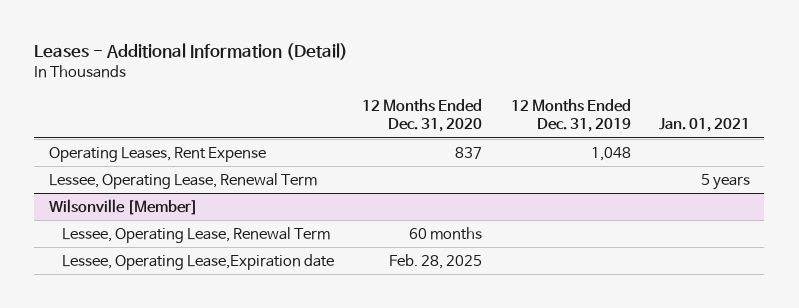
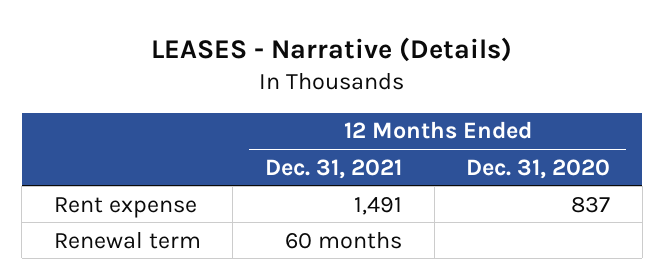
[34,43,349,61] Leases - Additional Information (Detail) -> [150,36,512,62] LEASES - Narrative (Details)
[510,98,631,133] 12 Months Ended Dec. 31, 2019 -> none
[659,118,751,133] Jan. 01, 2021 -> none
none -> [264,158,402,179] Dec. 31, 2021
[48,198,198,215] Wilsonville [Member] -> none
[62,226,331,243] Lessee, Operating Lease, Renewal Term -> none
[62,253,335,270] Lessee, Operating Lease,Expiration date -> none
[48,146,266,162] Operating Leases, Rent Expense -> [53,196,197,218] Rent expense
[48,172,317,189] Lessee, Operating Lease, Renewal Term -> [53,230,201,249] Renewal term

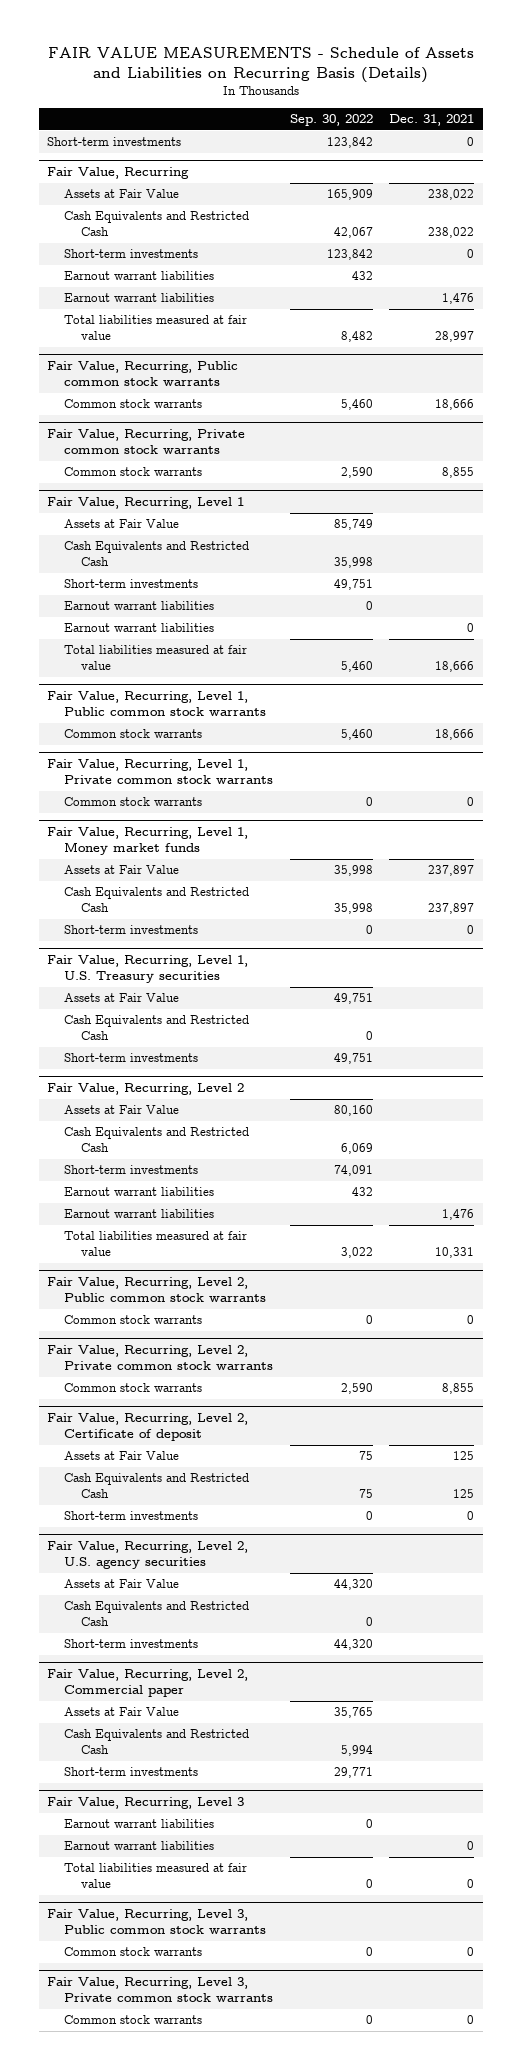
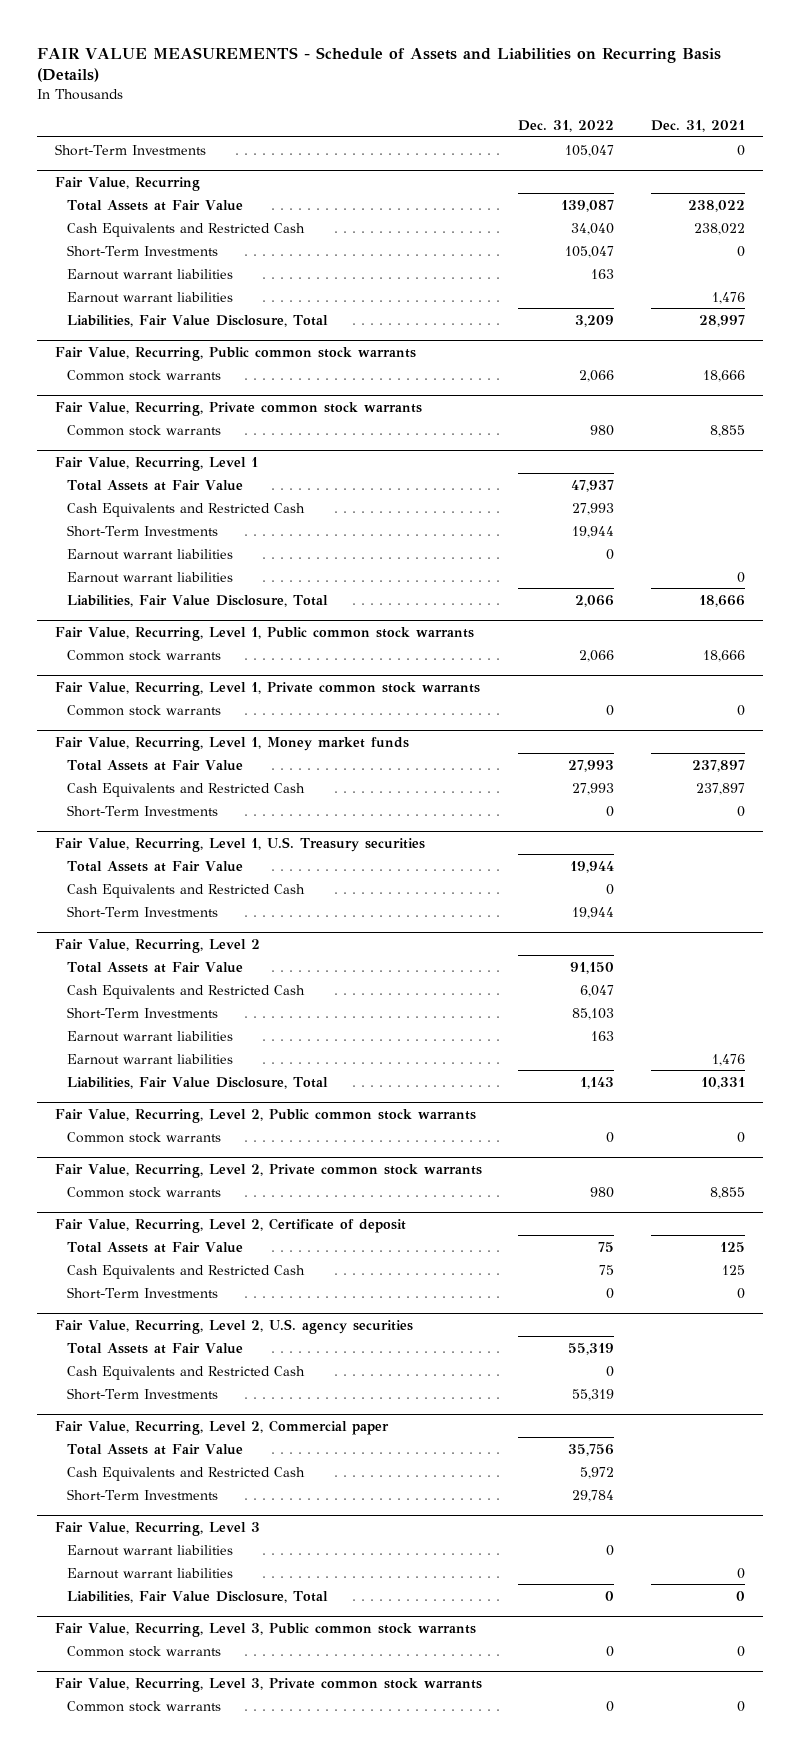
[289,114,373,127] Sep. 30, 2022 -> none
none -> [518,119,615,132] Dec. 31, 2022
[47,137,182,147] Short-term investments -> [55,143,207,156] Short-Term Investments
[64,189,180,199] Assets at Fair Value -> [66,199,243,211] Total Assets at Fair Value
[64,249,199,259] Short-term investments -> [66,244,218,257] Short-Term Investments
[64,315,248,341] Total liabilities measured at fair value -> [66,314,328,327] Liabilities, Fair Value Disclosure, Total
[64,519,180,529] Assets at Fair Value -> [66,479,243,491] Total Assets at Fair Value
[64,579,199,589] Short-term investments -> [66,524,218,537] Short-Term Investments
[64,645,248,671] Total liabilities measured at fair value -> [66,594,328,607] Liabilities, Fair Value Disclosure, Total
[64,865,180,875] Assets at Fair Value -> [66,759,243,771] Total Assets at Fair Value
[64,925,199,935] Short-term investments -> [66,804,218,817] Short-Term Investments
[64,993,180,1003] Assets at Fair Value -> [66,860,243,872] Total Assets at Fair Value
[64,1053,199,1063] Short-term investments -> [66,905,218,918] Short-Term Investments
[64,1105,180,1115] Assets at Fair Value -> [66,961,243,973] Total Assets at Fair Value
[64,1165,199,1175] Short-term investments -> [66,1006,218,1019] Short-Term Investments
[64,1231,248,1257] Total liabilities measured at fair value -> [66,1076,328,1089] Liabilities, Fair Value Disclosure, Total
[64,1451,180,1461] Assets at Fair Value -> [66,1241,243,1253] Total Assets at Fair Value
[64,1511,199,1521] Short-term investments -> [66,1286,218,1299] Short-Term Investments
[64,1579,180,1589] Assets at Fair Value -> [66,1342,243,1354] Total Assets at Fair Value
[64,1639,199,1649] Short-term investments -> [66,1387,218,1400] Short-Term Investments
[64,1707,180,1717] Assets at Fair Value -> [66,1443,243,1455] Total Assets at Fair Value
[64,1767,199,1777] Short-term investments -> [66,1488,218,1501] Short-Term Investments
[64,1863,248,1889] Total liabilities measured at fair value -> [66,1590,328,1603] Liabilities, Fair Value Disclosure, Total

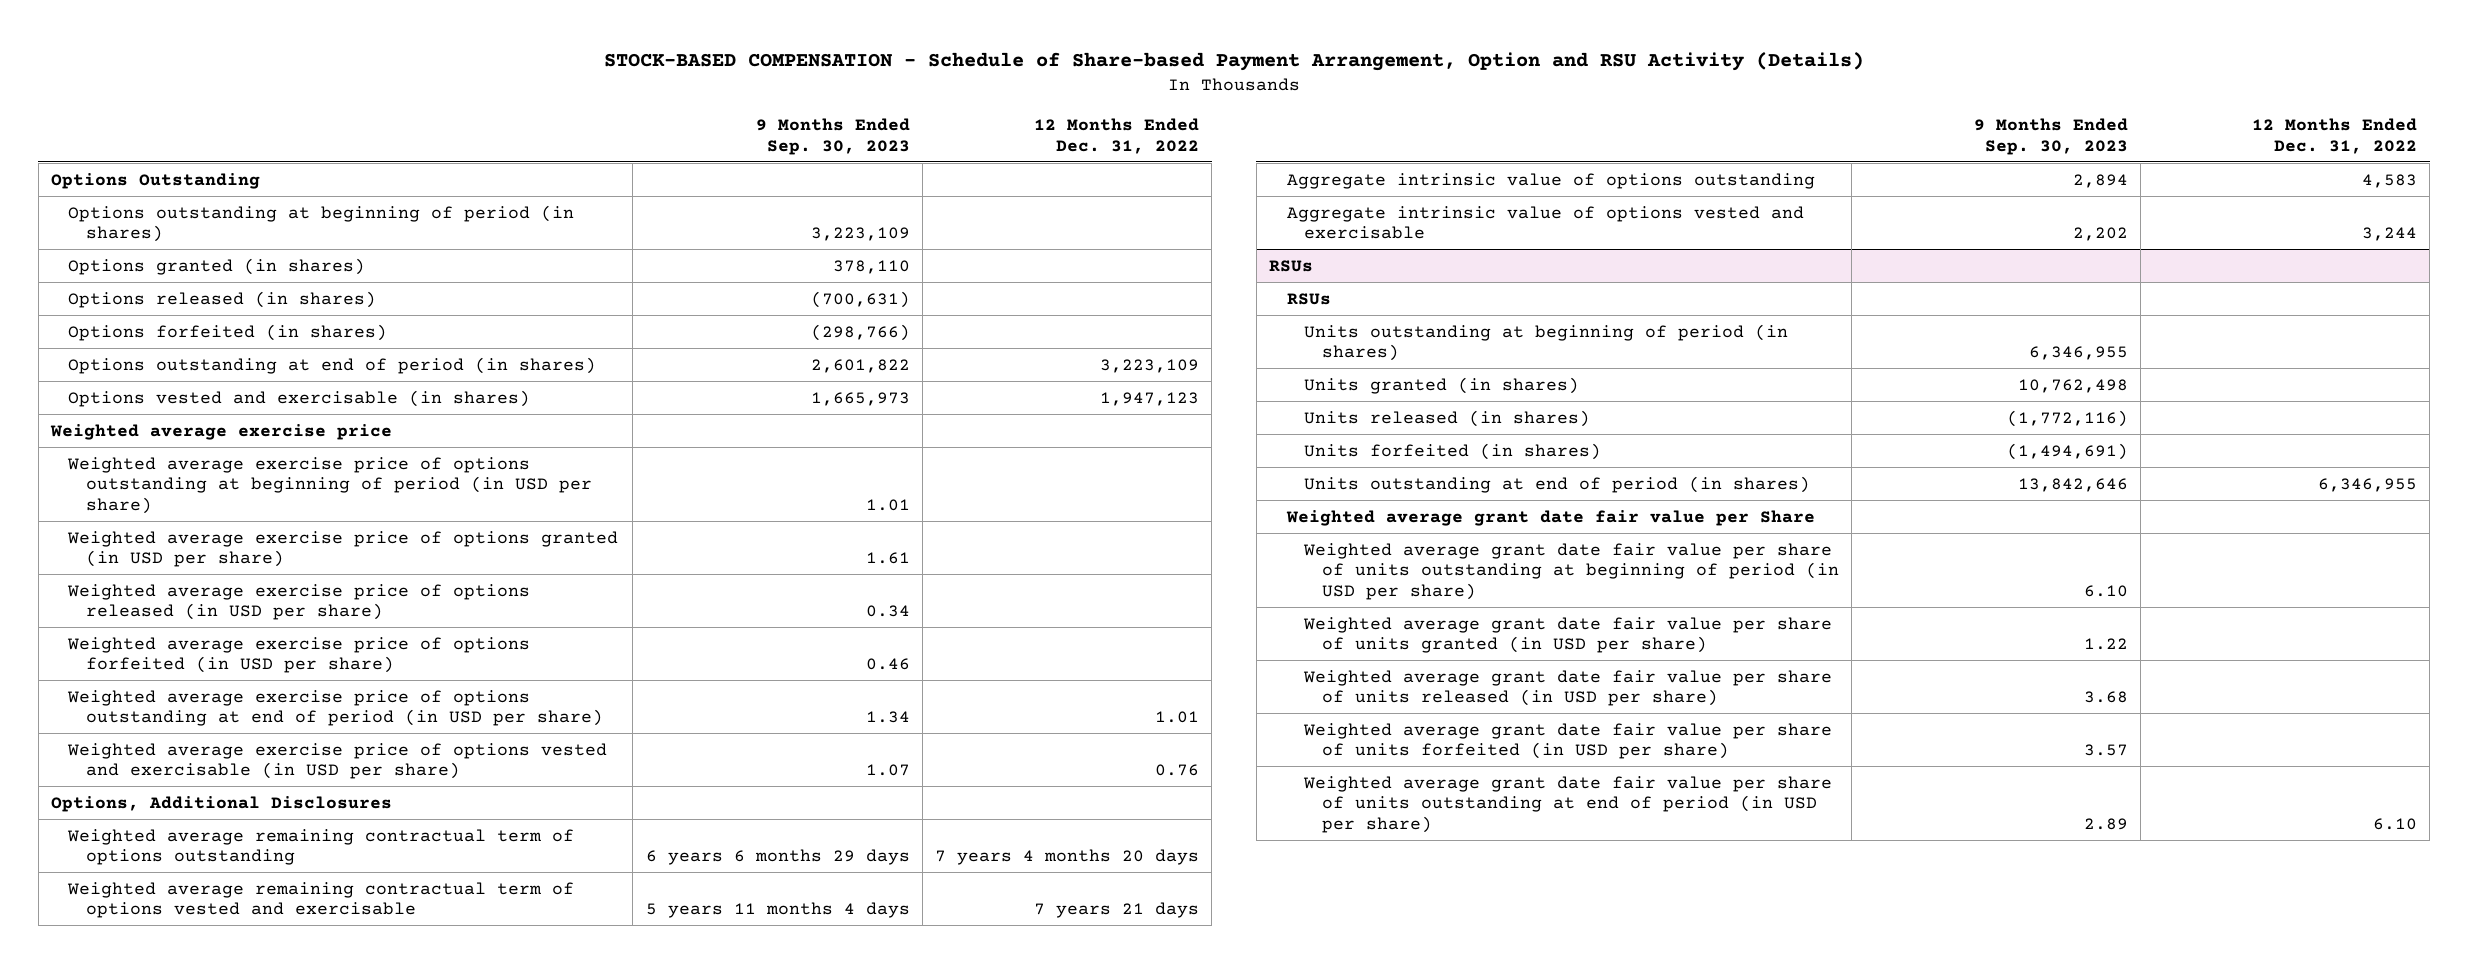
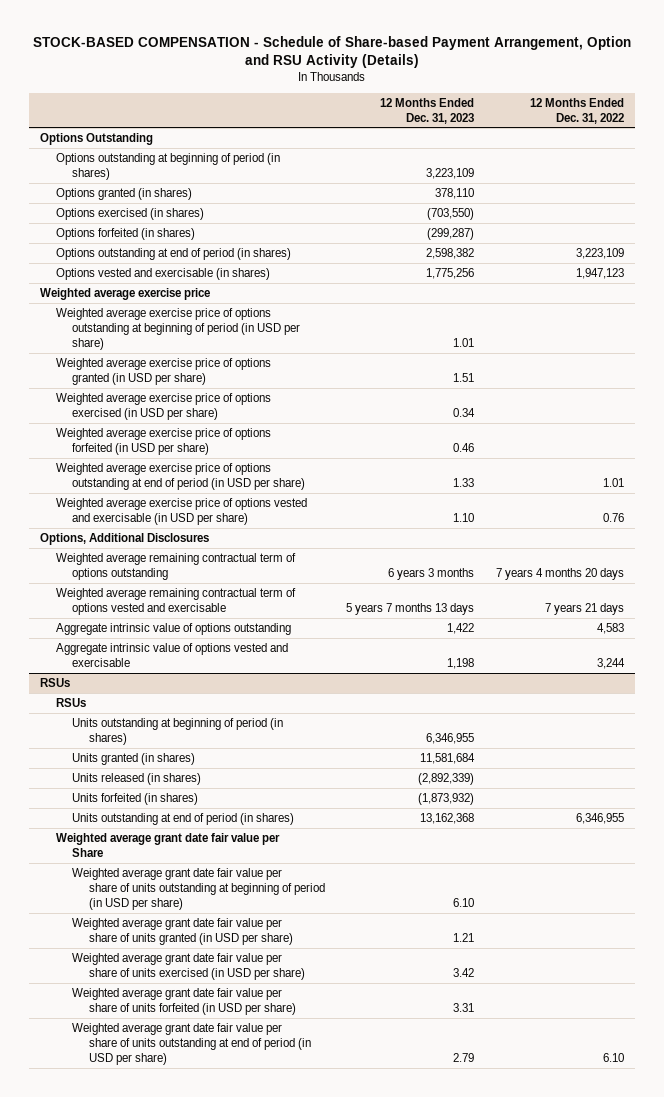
[755,117,910,155] 9 Months Ended Sep. 30, 2023 -> none
none -> [380,97,475,124] 12 Months Ended Dec. 31, 2023
[68,290,377,308] Options released (in shares) -> [55,207,204,220] Options exercised (in shares)
[67,583,531,621] Weighted average exercise price of options released (in USD per share) -> [55,392,271,420] Weighted average exercise price of options exercised (in USD per share)
[1303,669,1833,707] Weighted average grant date fair value per share of units released (in USD per share) -> [72,952,305,980] Weighted average grant date fair value per share of units exercised (in USD per share)

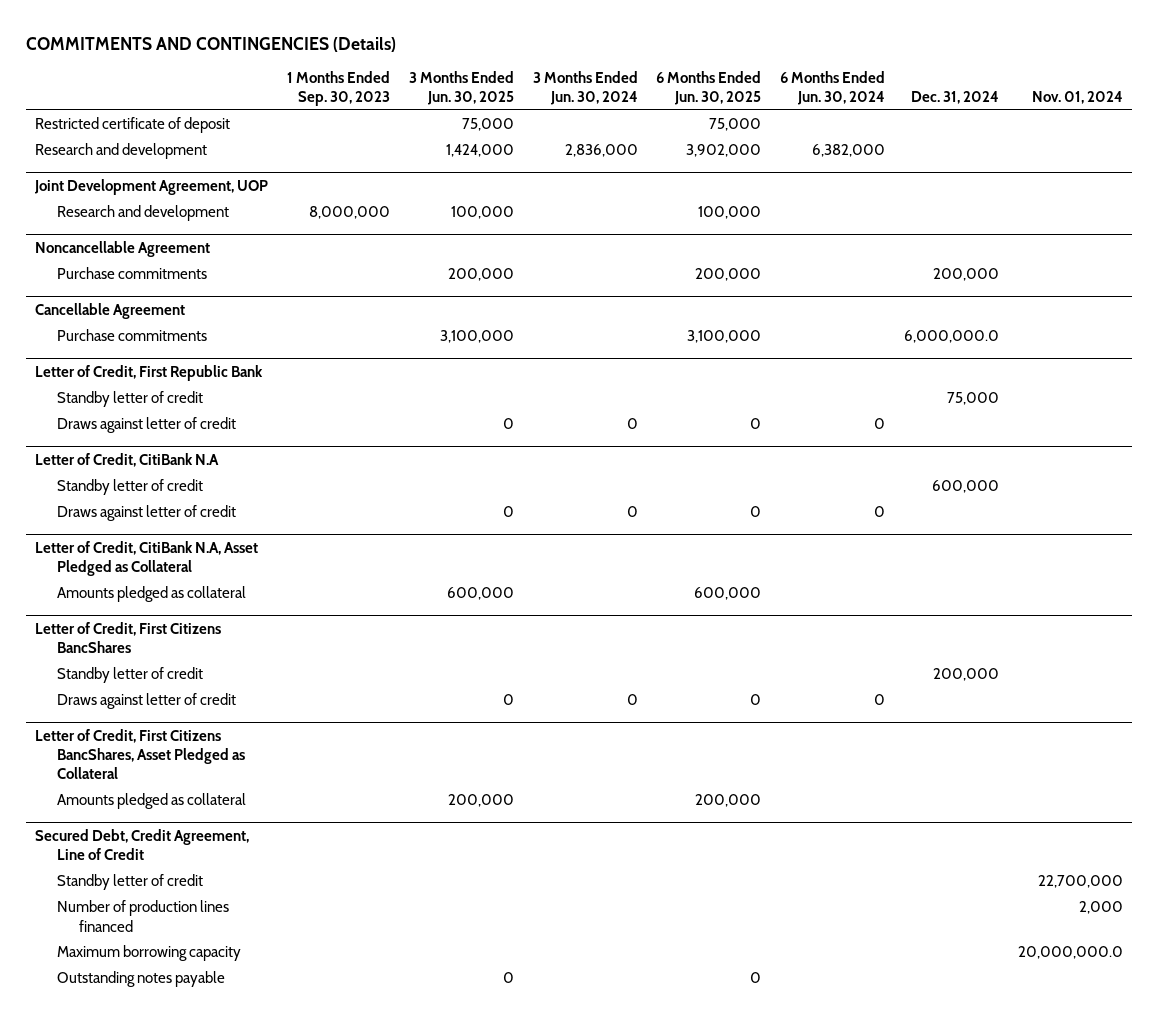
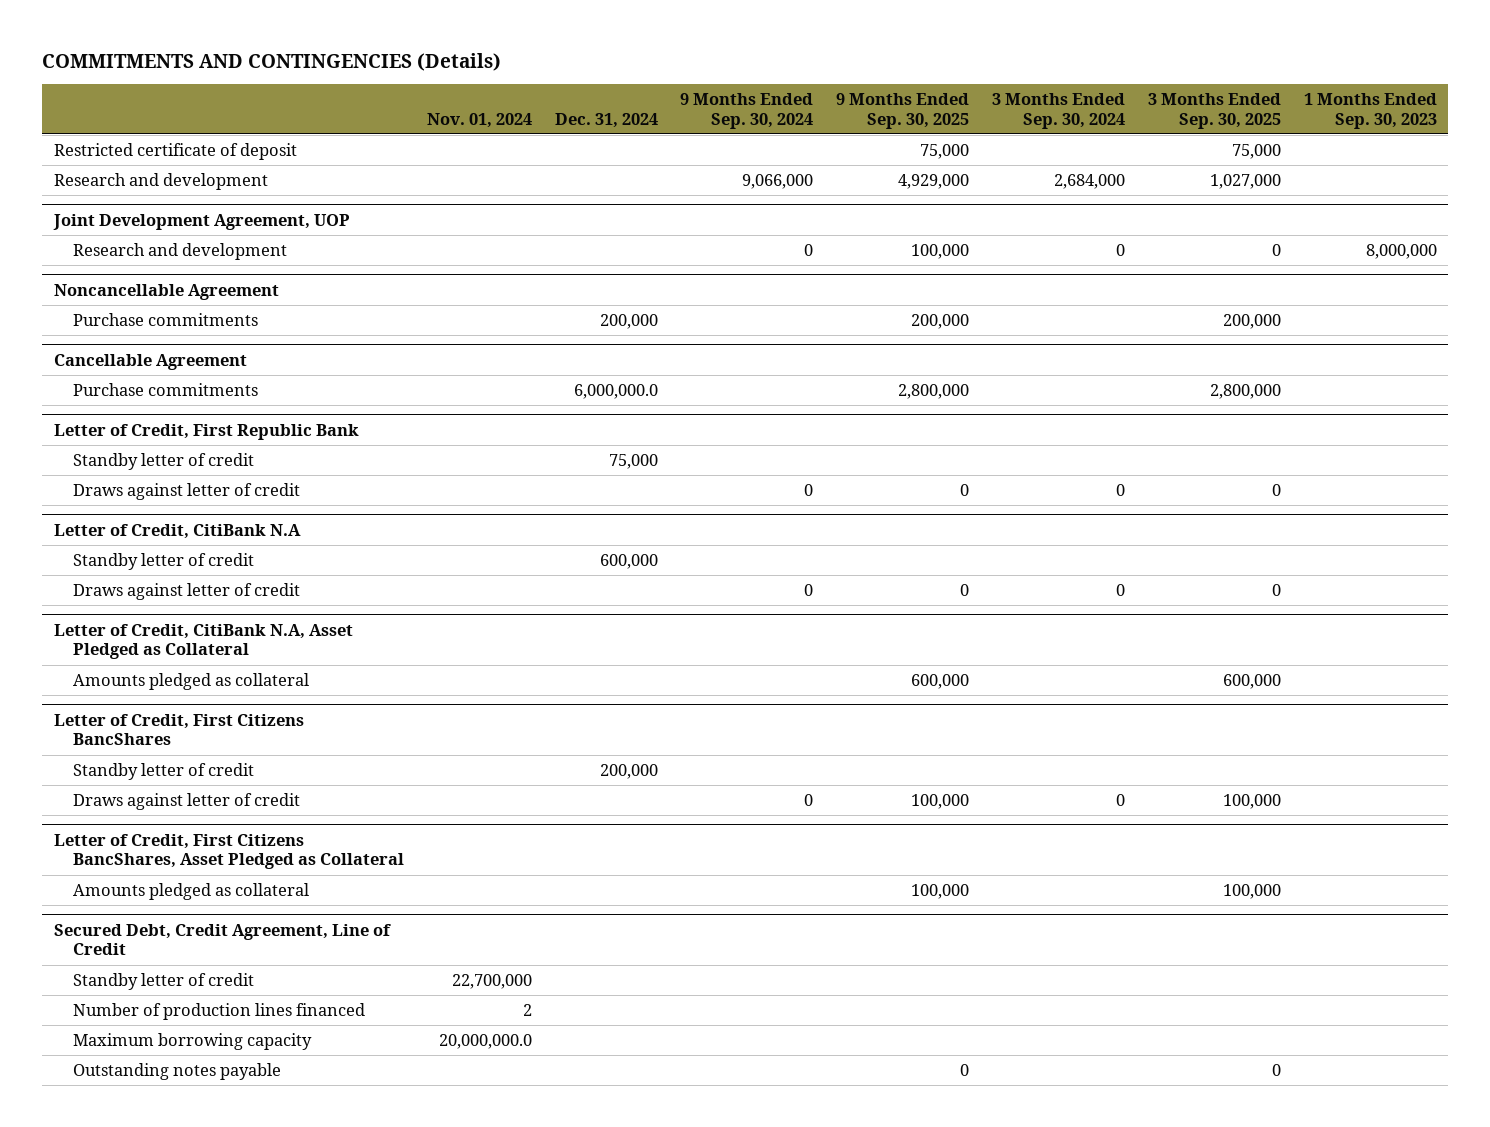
[408,71,514,106] 3 Months Ended Jun. 30, 2025 -> none
[532,71,638,106] 3 Months Ended Jun. 30, 2024 -> none
[656,71,762,106] 6 Months Ended Jun. 30, 2025 -> none
[780,71,886,106] 6 Months Ended Jun. 30, 2024 -> none
none -> [680,92,814,129] 9 Months Ended Sep. 30, 2024
none -> [836,92,970,129] 9 Months Ended Sep. 30, 2025
none -> [991,92,1125,129] 3 Months Ended Sep. 30, 2024
none -> [1147,92,1281,129] 3 Months Ended Sep. 30, 2025
[1078,901,1123,915] 2,000 -> [522,1004,532,1017] 2

